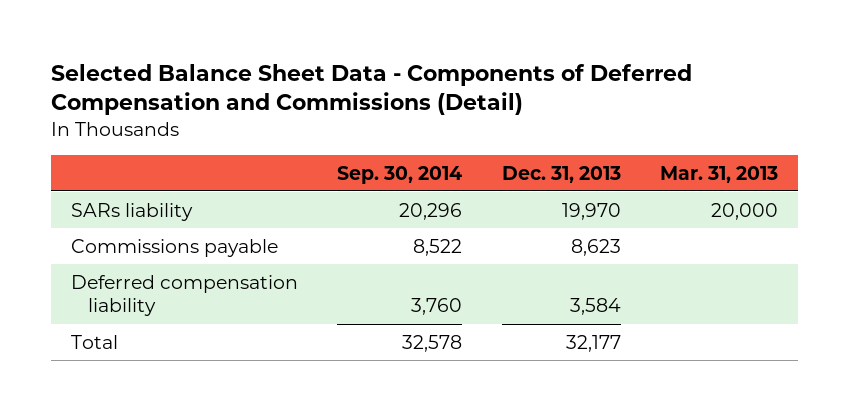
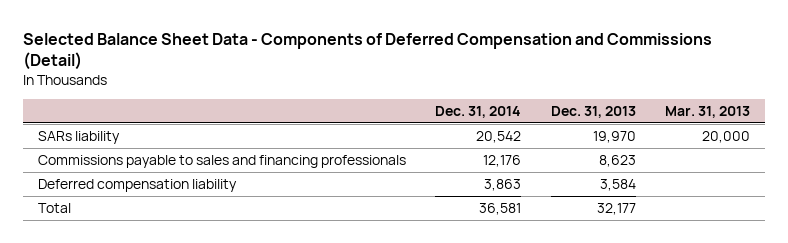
[337,165,463,184] Sep. 30, 2014 -> none
none -> [435,105,522,118] Dec. 31, 2014
[70,238,278,257] Commissions payable -> [37,154,406,168] Commissions payable to sales and financing professionals

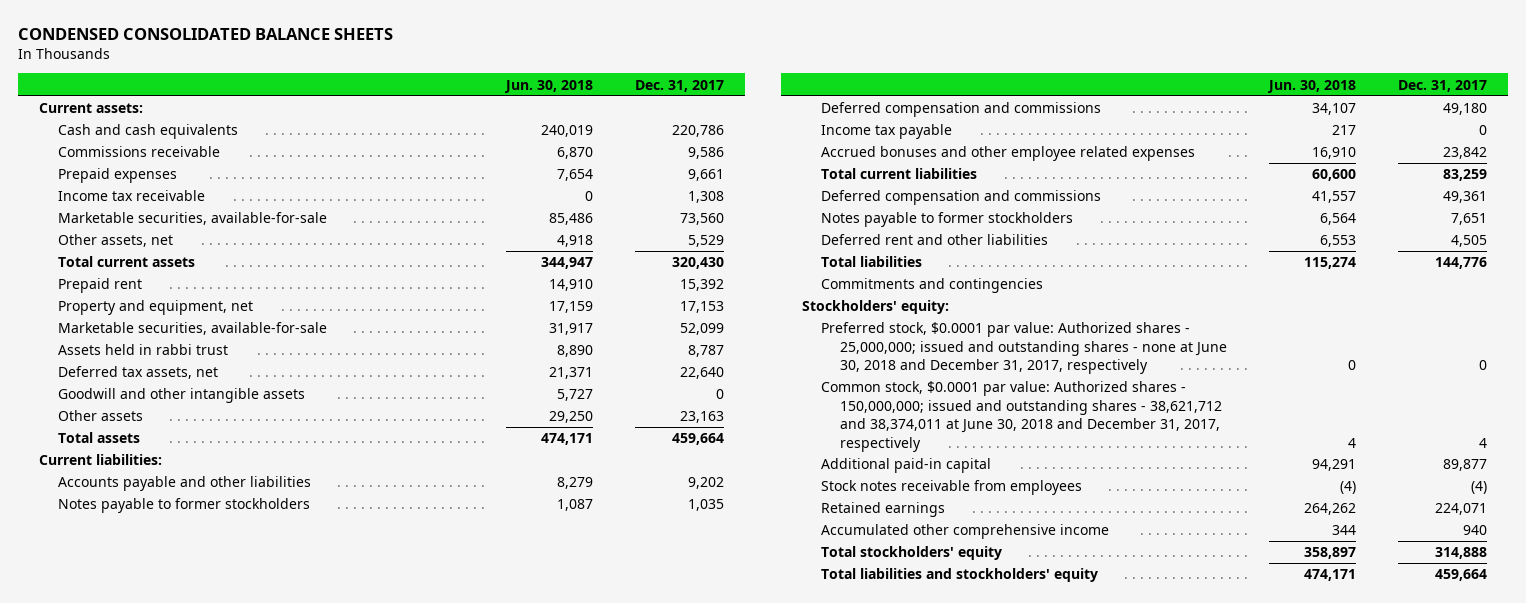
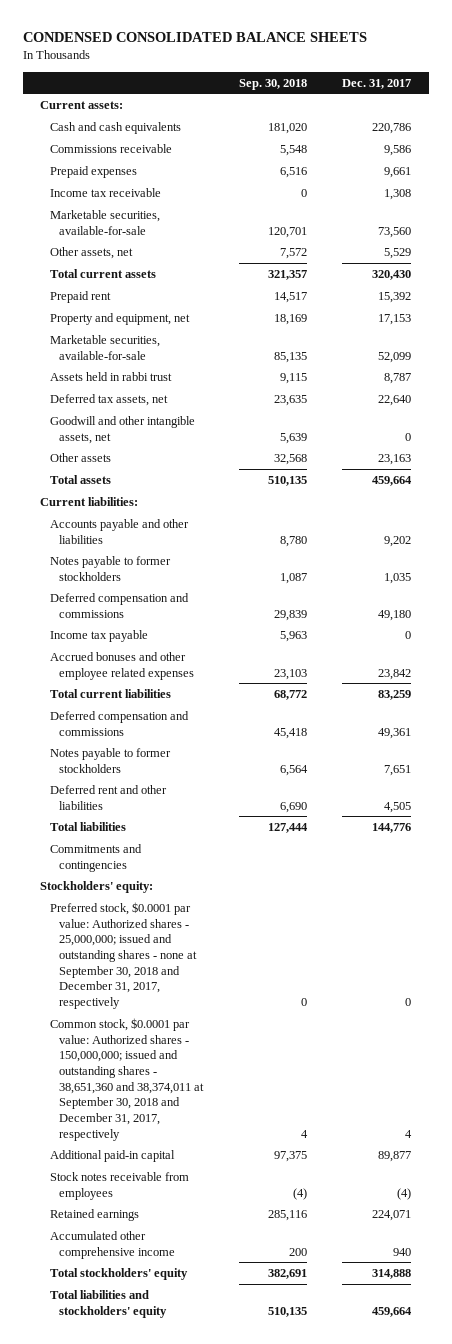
[503,79,593,93] Jun. 30, 2018 -> none
none -> [238,78,307,90] Sep. 30, 2018
[57,388,305,404] Goodwill and other intangible assets -> [49,415,195,444] Goodwill and other intangible assets, net
[820,322,1227,375] Preferred stock, $0.0001 par value: Authorized shares - 25,000,000; issued and outstanding shares - none at June 30, 2018 and December 31, 2017, respectively -> [49,901,197,1009] Preferred stock, $0.0001 par value: Authorized shares - 25,000,000; issued and outstanding shares - none at September 30, 2018 and December 31, 2017, respectively
[820,381,1222,452] Common stock, $0.0001 par value: Authorized shares - 150,000,000; issued and outstanding shares - 38,621,712 and 38,374,011 at June 30, 2018 and December 31, 2017, respectively -> [49,1017,204,1141] Common stock, $0.0001 par value: Authorized shares - 150,000,000; issued and outstanding shares - 38,651,360 and 38,374,011 at September 30, 2018 and December 31, 2017, respectively

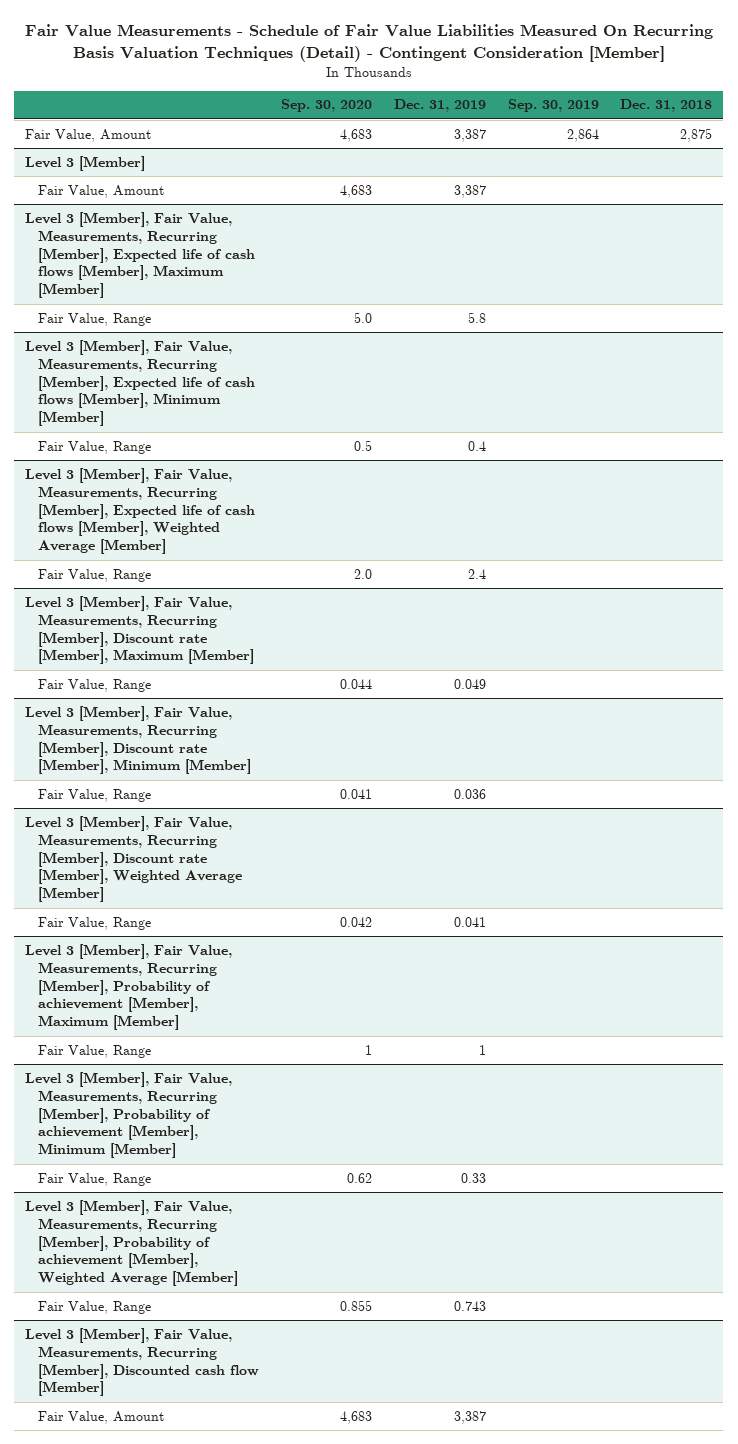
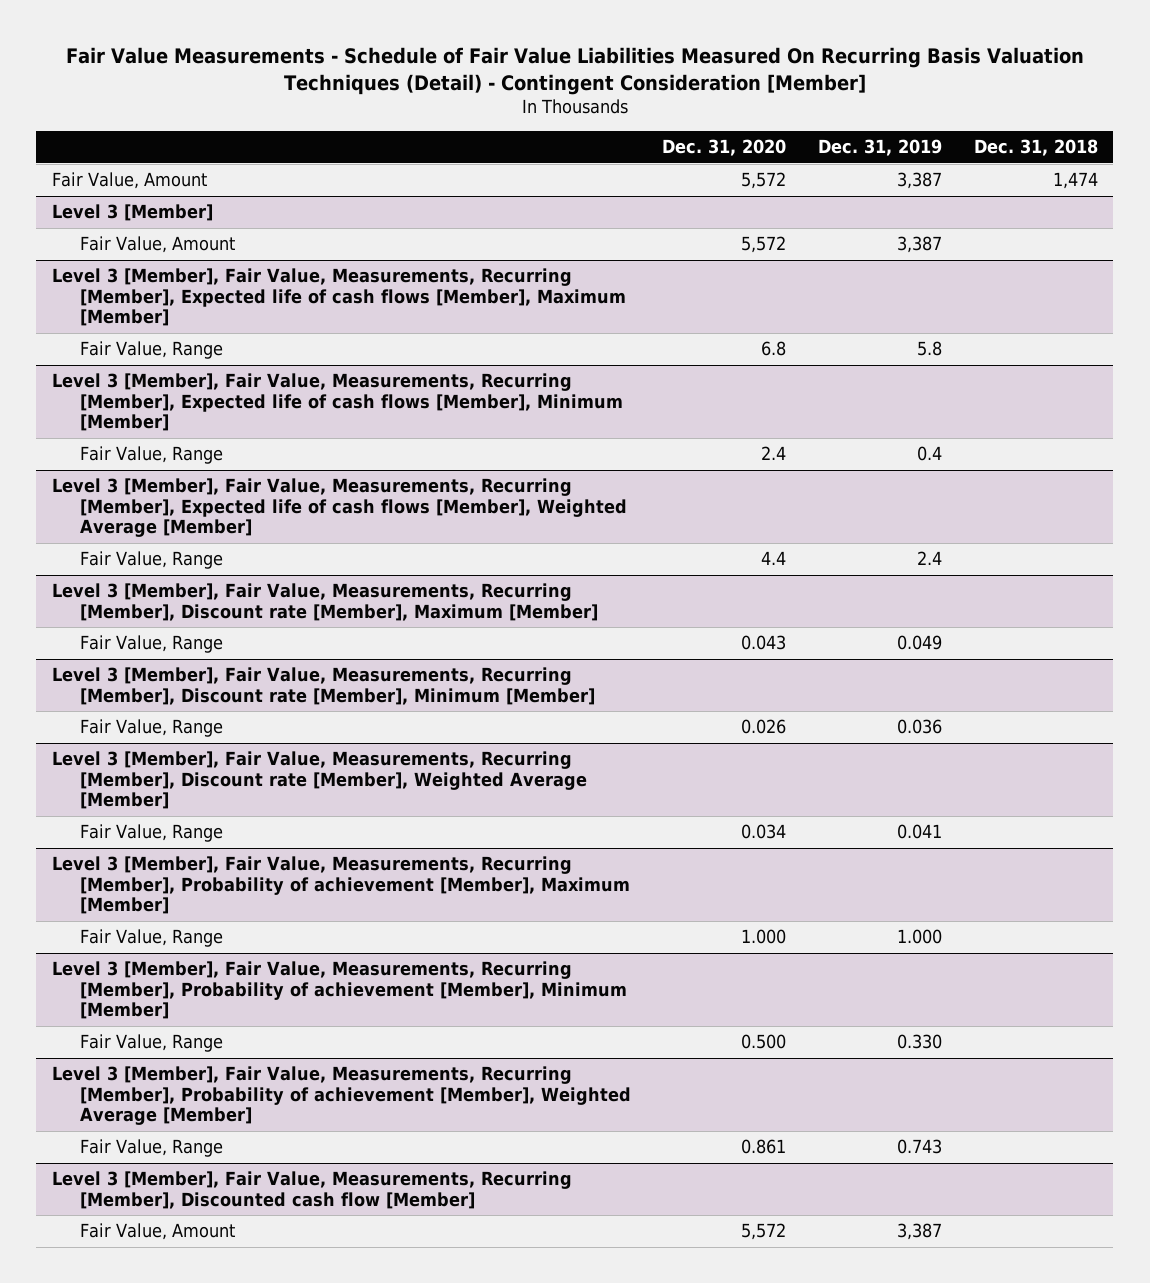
[280,99,372,113] Sep. 30, 2020 -> none
[507,99,599,113] Sep. 30, 2019 -> none
none -> [662,138,787,156] Dec. 31, 2020
[680,127,713,142] 2,875 -> [1052,172,1098,190] 1,474
[478,1044,486,1055] 1 -> [897,929,943,945] 1.000
[460,1172,486,1183] 0.33 -> [897,1034,943,1050] 0.330

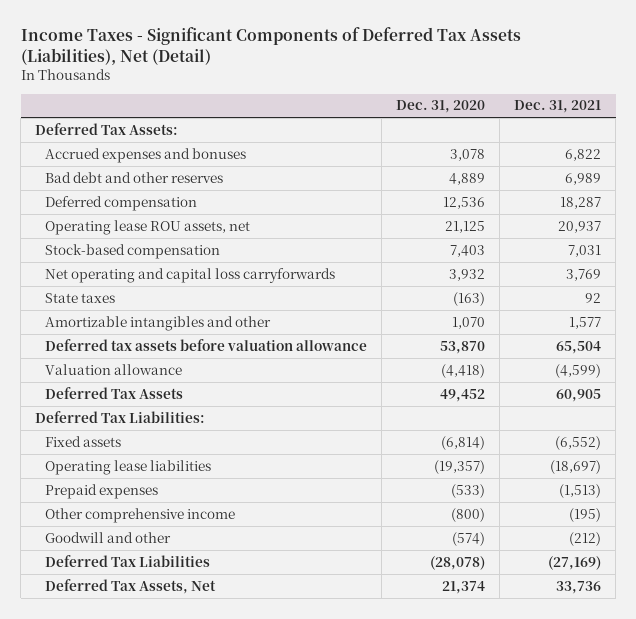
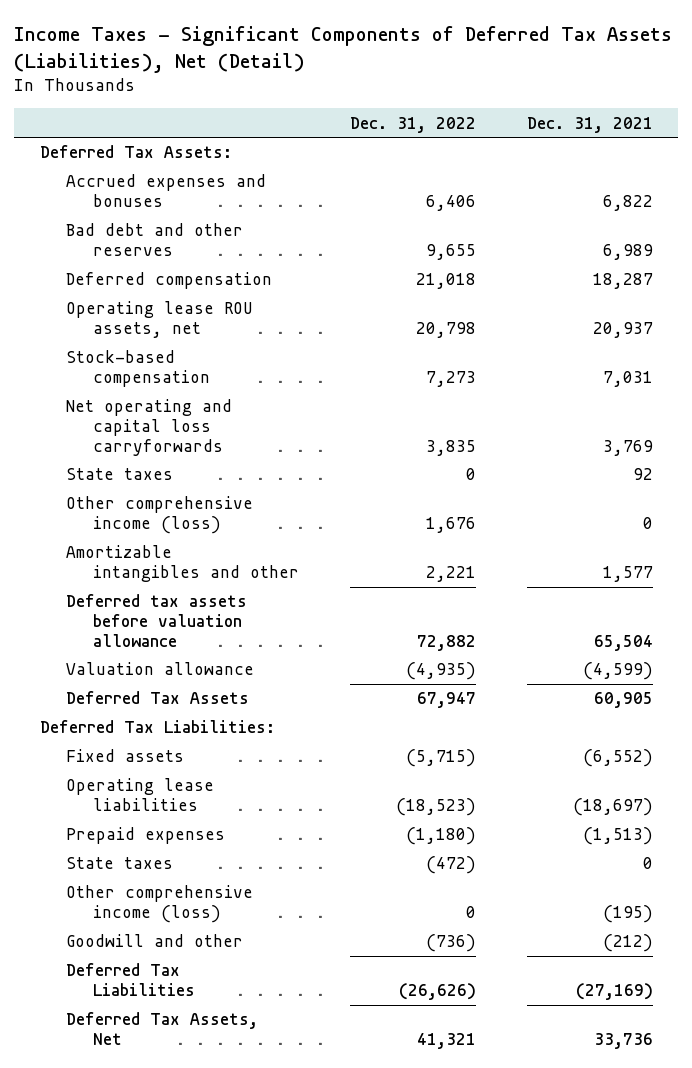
[396,100,486,114] Dec. 31, 2020 -> none
none -> [349,116,476,133] Dec. 31, 2022
none -> [66,496,254,535] Other comprehensive income (loss)
none -> [66,857,174,870] State taxes
[45,507,236,523] Other comprehensive income -> [66,885,254,924] Other comprehensive income (loss)

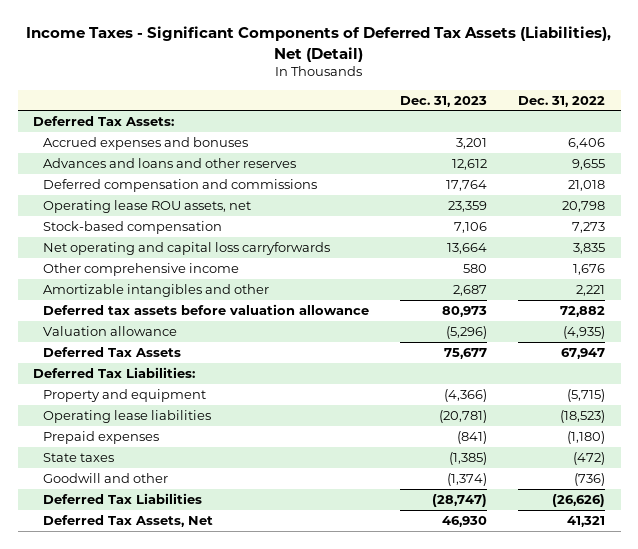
[526,116,653,133] Dec. 31, 2021 -> none
none -> [399,95,487,107] Dec. 31, 2023
[66,223,244,257] Bad debt and other reserves -> [42,158,296,169] Advances and loans and other reserves
[66,272,273,290] Deferred compensation -> [42,179,317,193] Deferred compensation and commissions
[66,468,174,481] State taxes -> none
[66,496,254,535] Other comprehensive income (loss) -> [42,263,239,277] Other comprehensive income
[66,749,185,763] Fixed assets -> [42,389,206,403] Property and equipment
[66,885,254,924] Other comprehensive income (loss) -> none

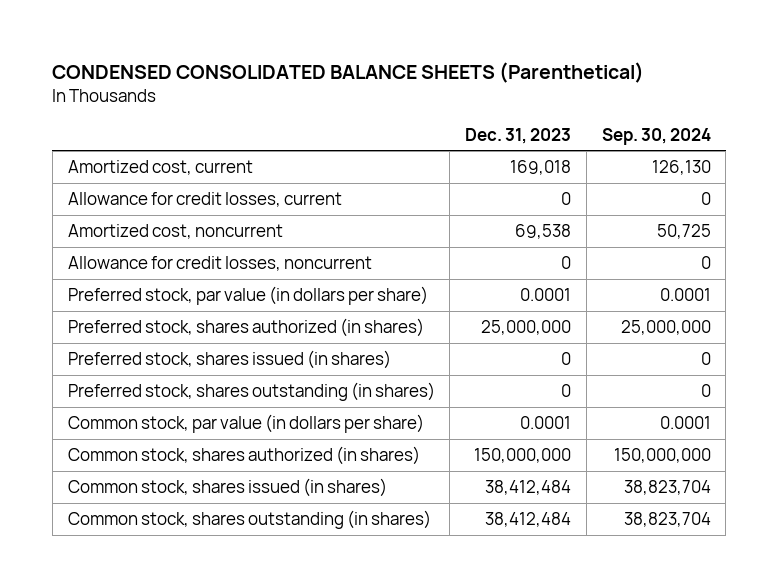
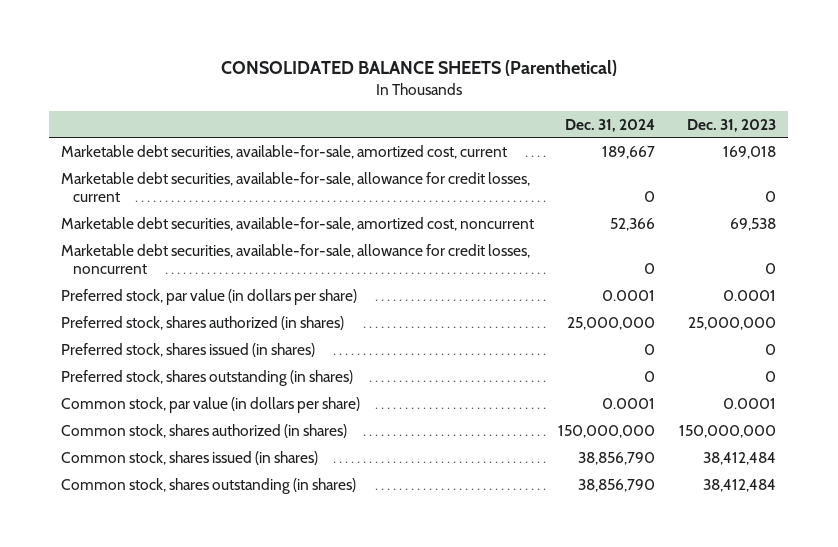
[52,61,645,83] CONDENSED CONSOLIDATED BALANCE SHEETS (Parenthetical) -> [220,59,617,76] CONSOLIDATED BALANCE SHEETS (Parenthetical)
[601,127,711,145] Sep. 30, 2024 -> none
none -> [565,118,656,132] Dec. 31, 2024
[67,160,253,176] Amortized cost, current -> [61,144,508,159] Marketable debt securities, available-for-sale, amortized cost, current
[67,192,342,208] Allowance for credit losses, current -> [61,171,531,202] Marketable debt securities, available-for-sale, allowance for credit losses, current
[67,224,283,240] Amortized cost, noncurrent -> [61,216,535,231] Marketable debt securities, available-for-sale, amortized cost, noncurrent
[67,256,372,272] Allowance for credit losses, noncurrent -> [61,243,531,274] Marketable debt securities, available-for-sale, allowance for credit losses, noncurrent

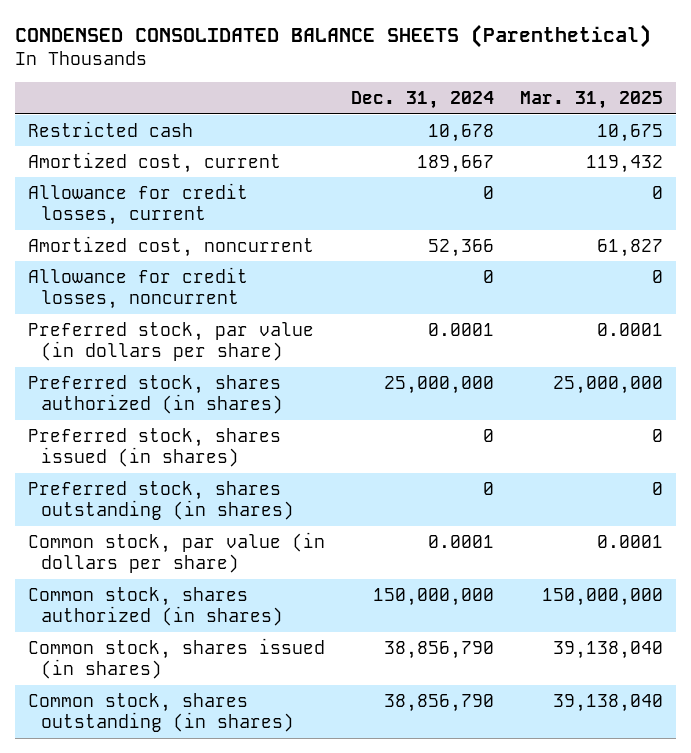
[220,59,617,76] CONSOLIDATED BALANCE SHEETS (Parenthetical) -> [14,23,651,48] CONDENSED CONSOLIDATED BALANCE SHEETS (Parenthetical)
[687,118,777,132] Dec. 31, 2023 -> none
none -> [520,91,664,110] Mar. 31, 2025
none -> [27,120,193,137] Restricted cash
[61,144,508,159] Marketable debt securities, available-for-sale, amortized cost, current -> [27,151,281,173] Amortized cost, current
[61,171,531,202] Marketable debt securities, available-for-sale, allowance for credit losses, current -> [27,182,248,226] Allowance for credit losses, current
[61,216,535,231] Marketable debt securities, available-for-sale, amortized cost, noncurrent -> [27,235,314,257] Amortized cost, noncurrent
[61,243,531,274] Marketable debt securities, available-for-sale, allowance for credit losses, noncurrent -> [27,266,248,310] Allowance for credit losses, noncurrent

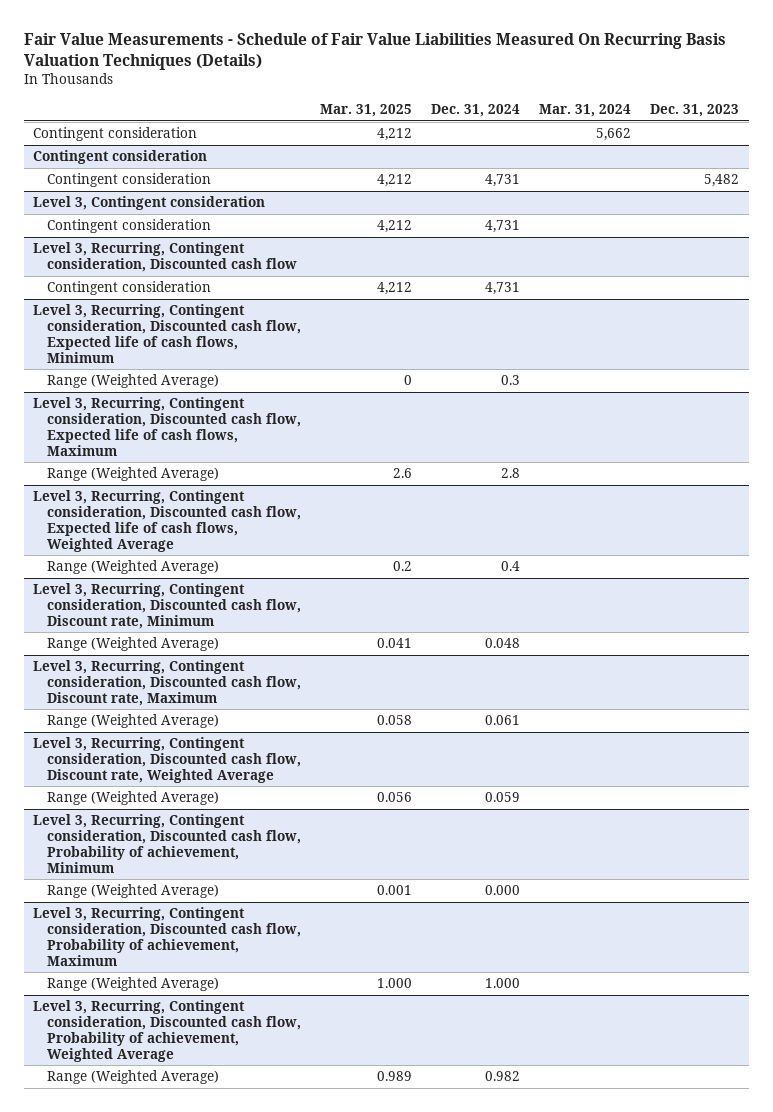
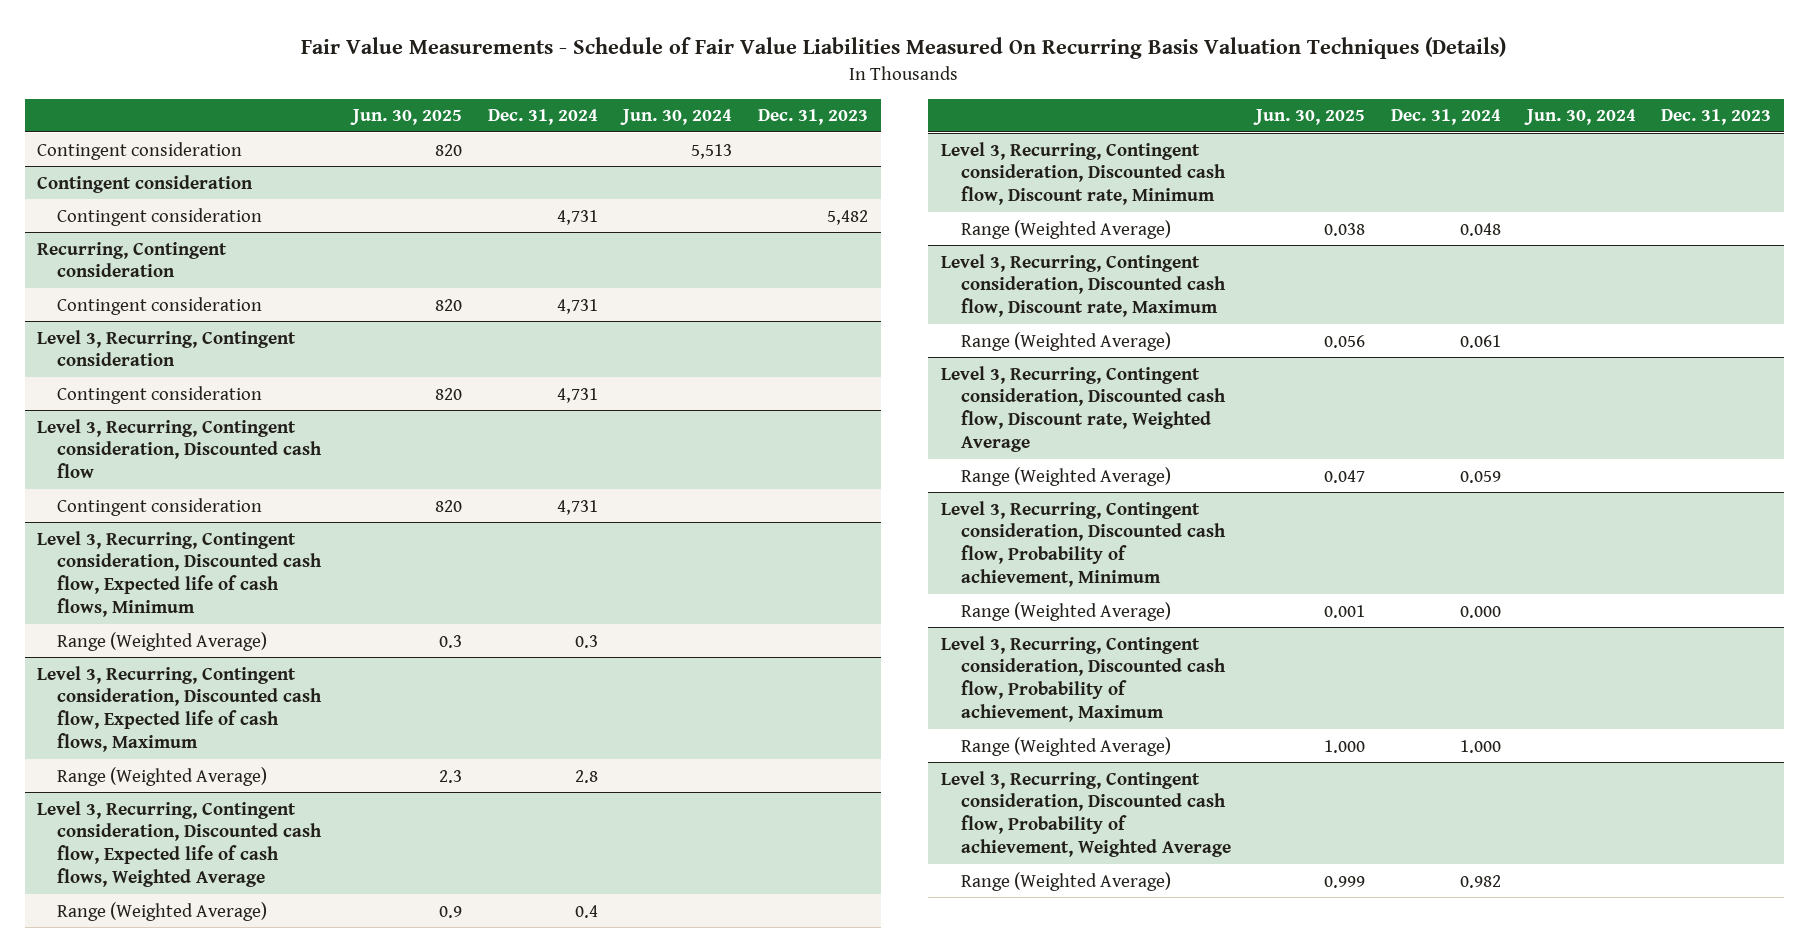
[319,104,412,118] Mar. 31, 2025 -> none
[539,104,632,118] Mar. 31, 2024 -> none
none -> [349,109,462,126] Jun. 30, 2025
none -> [620,109,733,126] Jun. 30, 2024
[33,196,266,211] Level 3, Contingent consideration -> none
none -> [37,241,228,278] Recurring, Contingent consideration
none -> [37,329,297,367] Level 3, Recurring, Contingent consideration
none -> [57,385,263,404] Contingent consideration

